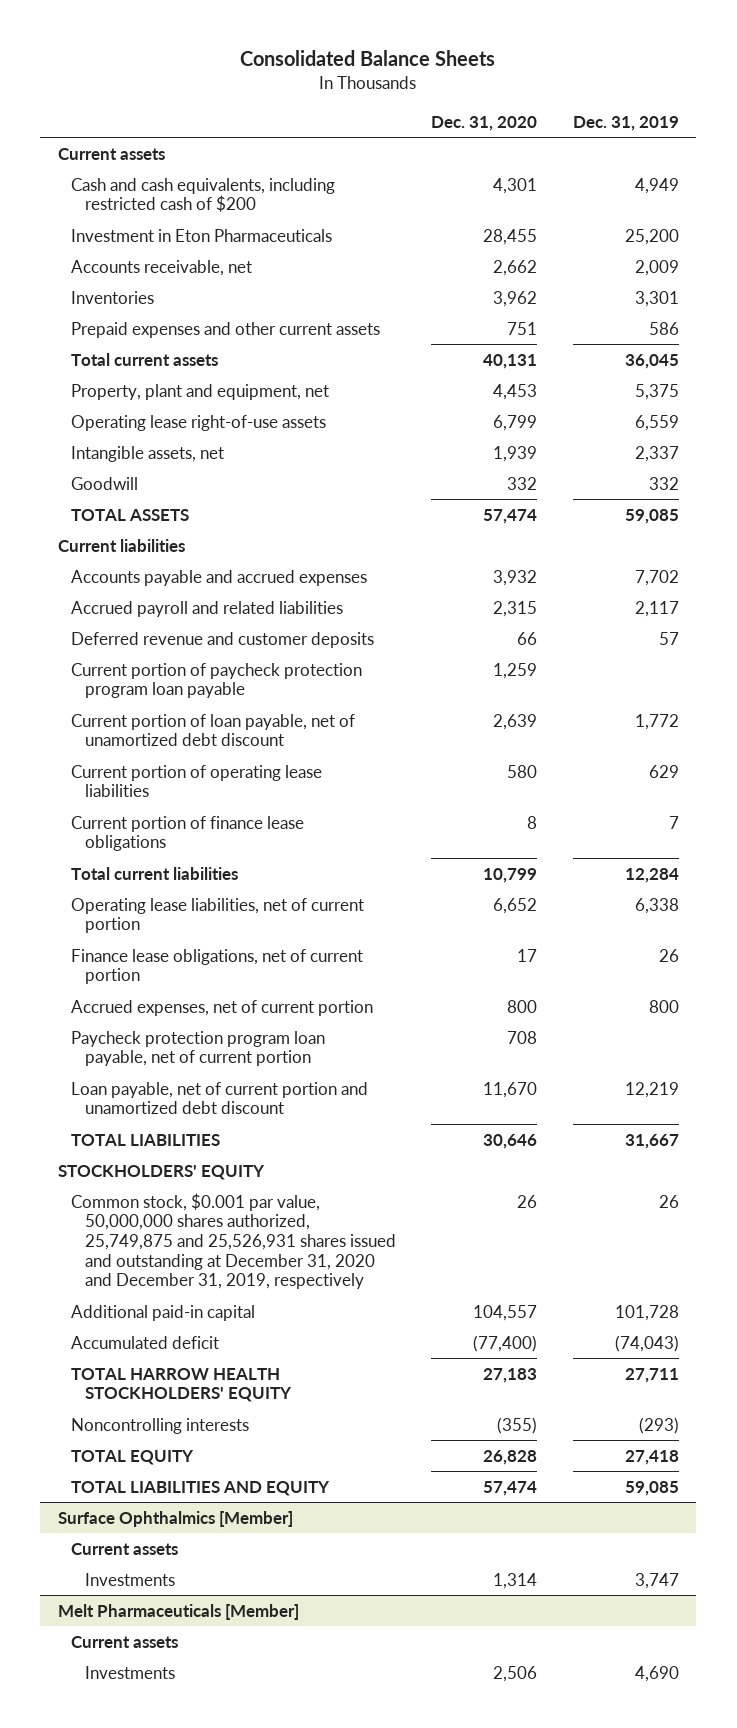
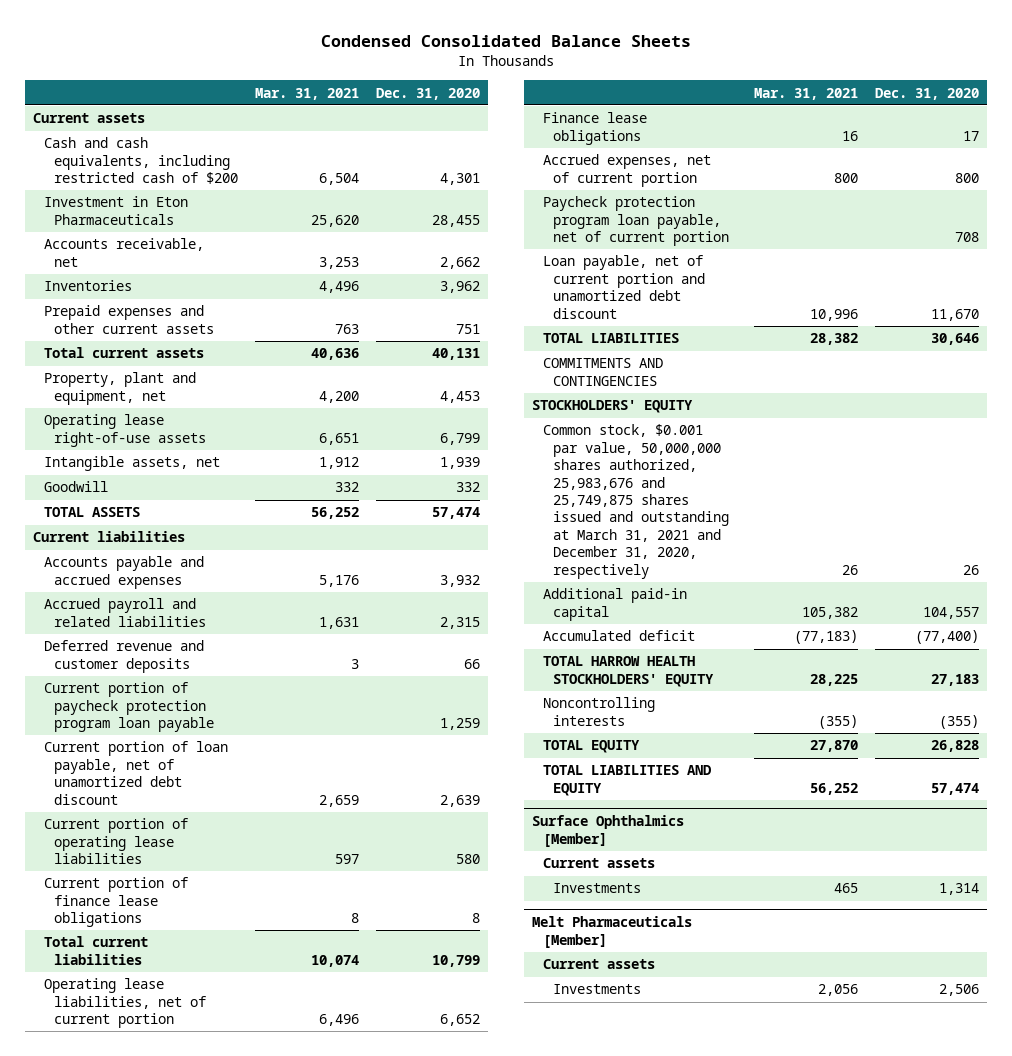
[240,50,496,67] Consolidated Balance Sheets -> [321,34,692,47] Condensed Consolidated Balance Sheets
[572,115,679,131] Dec. 31, 2019 -> none
none -> [254,87,359,100] Mar. 31, 2021
[71,948,364,985] Finance lease obligations, net of current portion -> [542,112,647,145] Finance lease obligations
none -> [542,358,663,386] COMMITMENTS AND CONTINGENCIES
[71,1192,397,1290] Common stock, $0.001 par value, 50,000,000 shares authorized, 25,749,875 and 25,526,931 shares issued and outstanding at December 31, 2020 and December 31, 2019, respectively -> [542,424,729,579] Common stock, $0.001 par value, 50,000,000 shares authorized, 25,983,676 and 25,749,875 shares issued and outstanding at March 31, 2021 and December 31, 2020, respectively

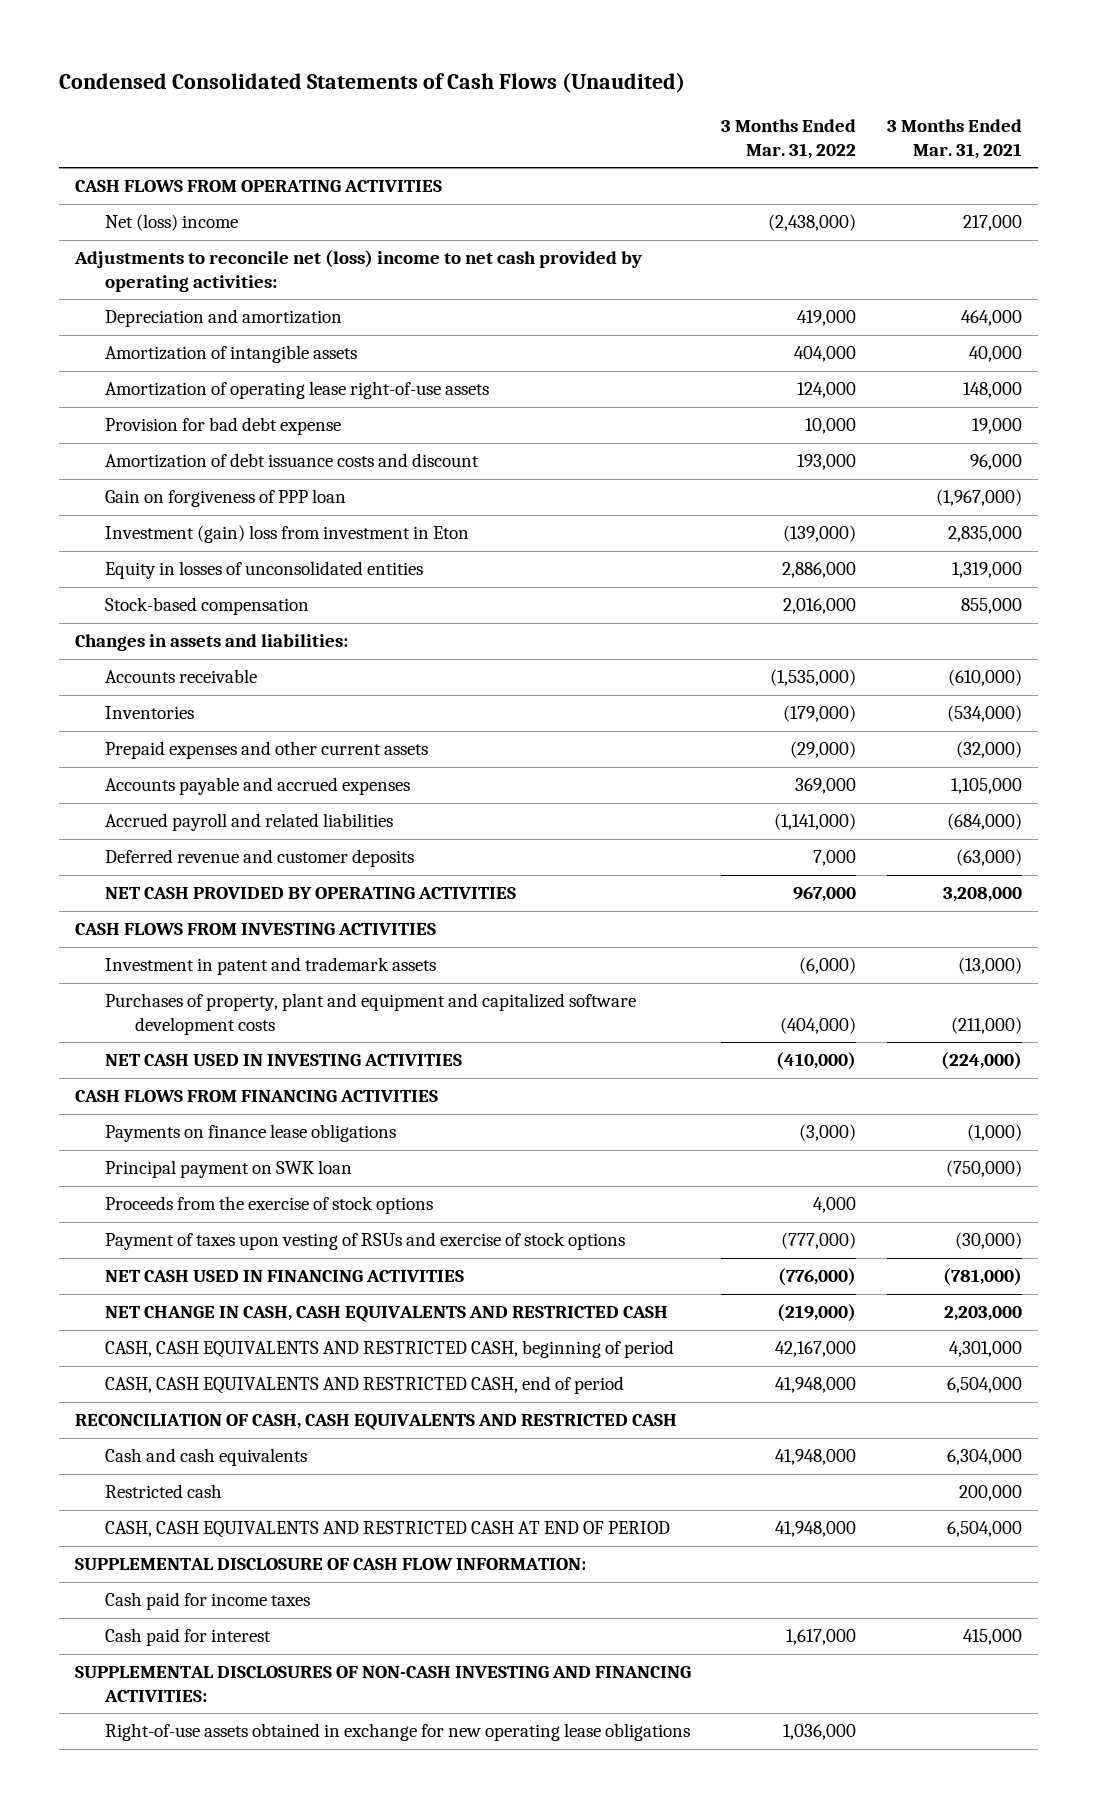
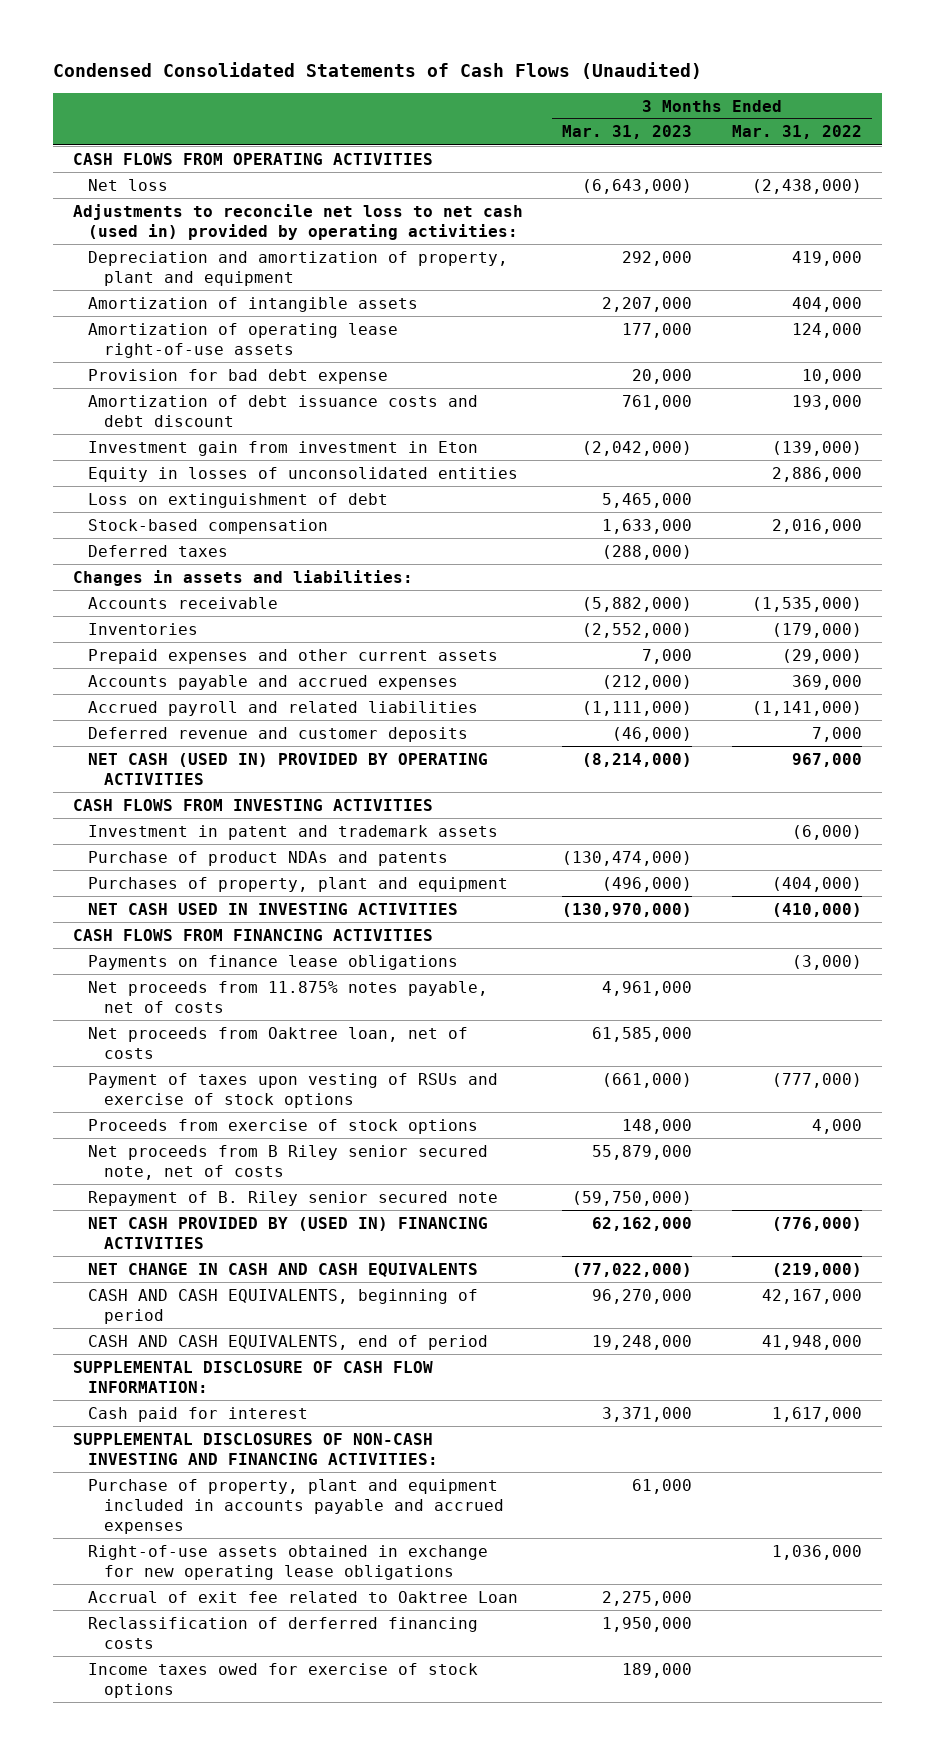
[887,119,1023,159] 3 Months Ended Mar. 31, 2021 -> none
none -> [562,125,693,140] Mar. 31, 2023
[104,214,238,232] Net (loss) income -> [88,178,169,191] Net loss
[73,250,642,292] Adjustments to reconcile net (loss) income to net cash provided by operating activities: -> [72,203,523,240] Adjustments to reconcile net loss to net cash (used in) provided by operating activities:
[104,309,342,328] Depreciation and amortization -> [88,250,509,286] Depreciation and amortization of property, plant and equipment
[104,489,346,508] Gain on forgiveness of PPP loan -> none
[104,453,479,469] Amortization of debt issuance costs and discount -> [88,394,479,427] Amortization of debt issuance costs and debt discount
[104,525,469,544] Investment (gain) loss from investment in Eton -> [88,440,479,456] Investment gain from investment in Eton
none -> [88,492,389,508] Loss on extinguishment of debt
none -> [88,544,229,557] Deferred taxes
[104,887,516,900] NET CASH PROVIDED BY OPERATING ACTIVITIES -> [88,752,489,785] NET CASH (USED IN) PROVIDED BY OPERATING ACTIVITIES
none -> [88,850,449,866] Purchase of product NDAs and patents
[104,993,636,1035] Purchases of property, plant and equipment and capitalized software development costs -> [88,876,509,892] Purchases of property, plant and equipment
[104,1160,352,1179] Principal payment on SWK loan -> none
[104,1196,433,1215] Proceeds from the exercise of stock options -> none
none -> [88,980,489,1013] Net proceeds from 11.875% notes payable, net of costs
none -> [88,1026,469,1059] Net proceeds from Oaktree loan, net of costs
[74,1414,677,1431] RECONCILIATION OF CASH, CASH EQUIVALENTS AND RESTRICTED CASH -> none
[104,1448,307,1467] Cash and cash equivalents -> none
[104,1484,222,1499] Restricted cash -> none
[104,1521,670,1539] CASH, CASH EQUIVALENTS AND RESTRICTED CASH AT END OF PERIOD -> none
none -> [88,1118,479,1134] Proceeds from exercise of stock options
none -> [88,1144,489,1180] Net proceeds from B Riley senior secured note, net of costs
none -> [88,1190,499,1206] Repayment of B. Riley senior secured note
[104,1270,464,1283] NET CASH USED IN FINANCING ACTIVITIES -> [88,1216,489,1249] NET CASH PROVIDED BY (USED IN) FINANCING ACTIVITIES
[104,1306,668,1323] NET CHANGE IN CASH, CASH EQUIVALENTS AND RESTRICTED CASH -> [88,1262,479,1277] NET CHANGE IN CASH AND CASH EQUIVALENTS
[104,1340,674,1359] CASH, CASH EQUIVALENTS AND RESTRICTED CASH, beginning of period -> [88,1288,479,1324] CASH AND CASH EQUIVALENTS, beginning of period
[104,1376,624,1395] CASH, CASH EQUIVALENTS AND RESTRICTED CASH, end of period -> [88,1334,489,1350] CASH AND CASH EQUIVALENTS, end of period
[104,1592,310,1611] Cash paid for income taxes -> none
none -> [88,1478,504,1534] Purchase of property, plant and equipment included in accounts payable and accrued expenses
none -> [88,1590,519,1603] Accrual of exit fee related to Oaktree Loan
none -> [88,1616,479,1649] Reclassification of derferred financing costs
none -> [88,1662,479,1698] Income taxes owed for exercise of stock options

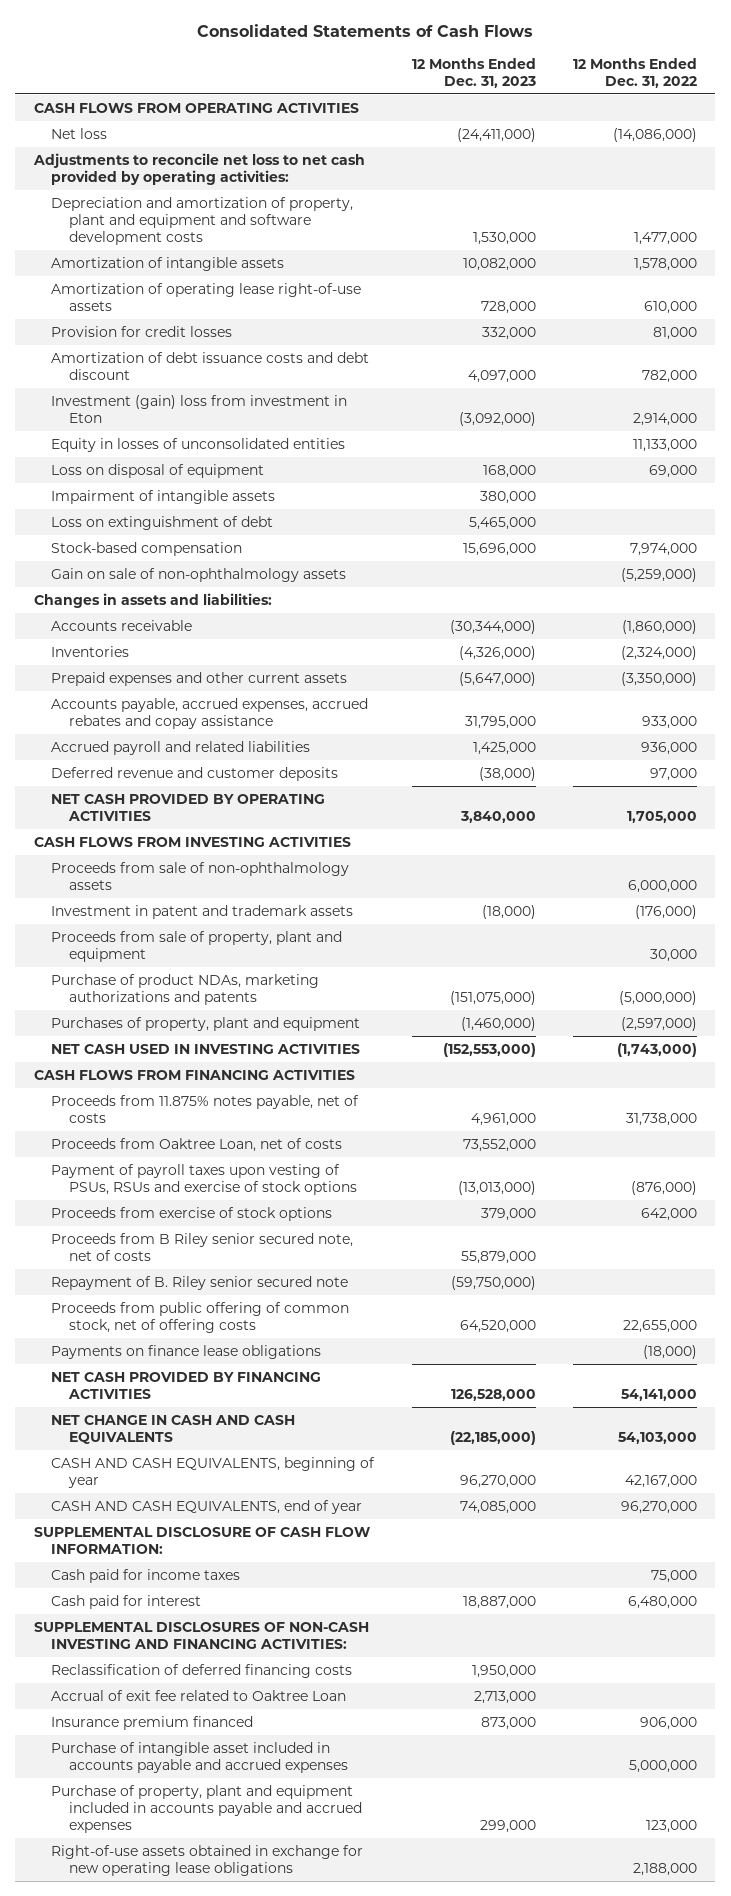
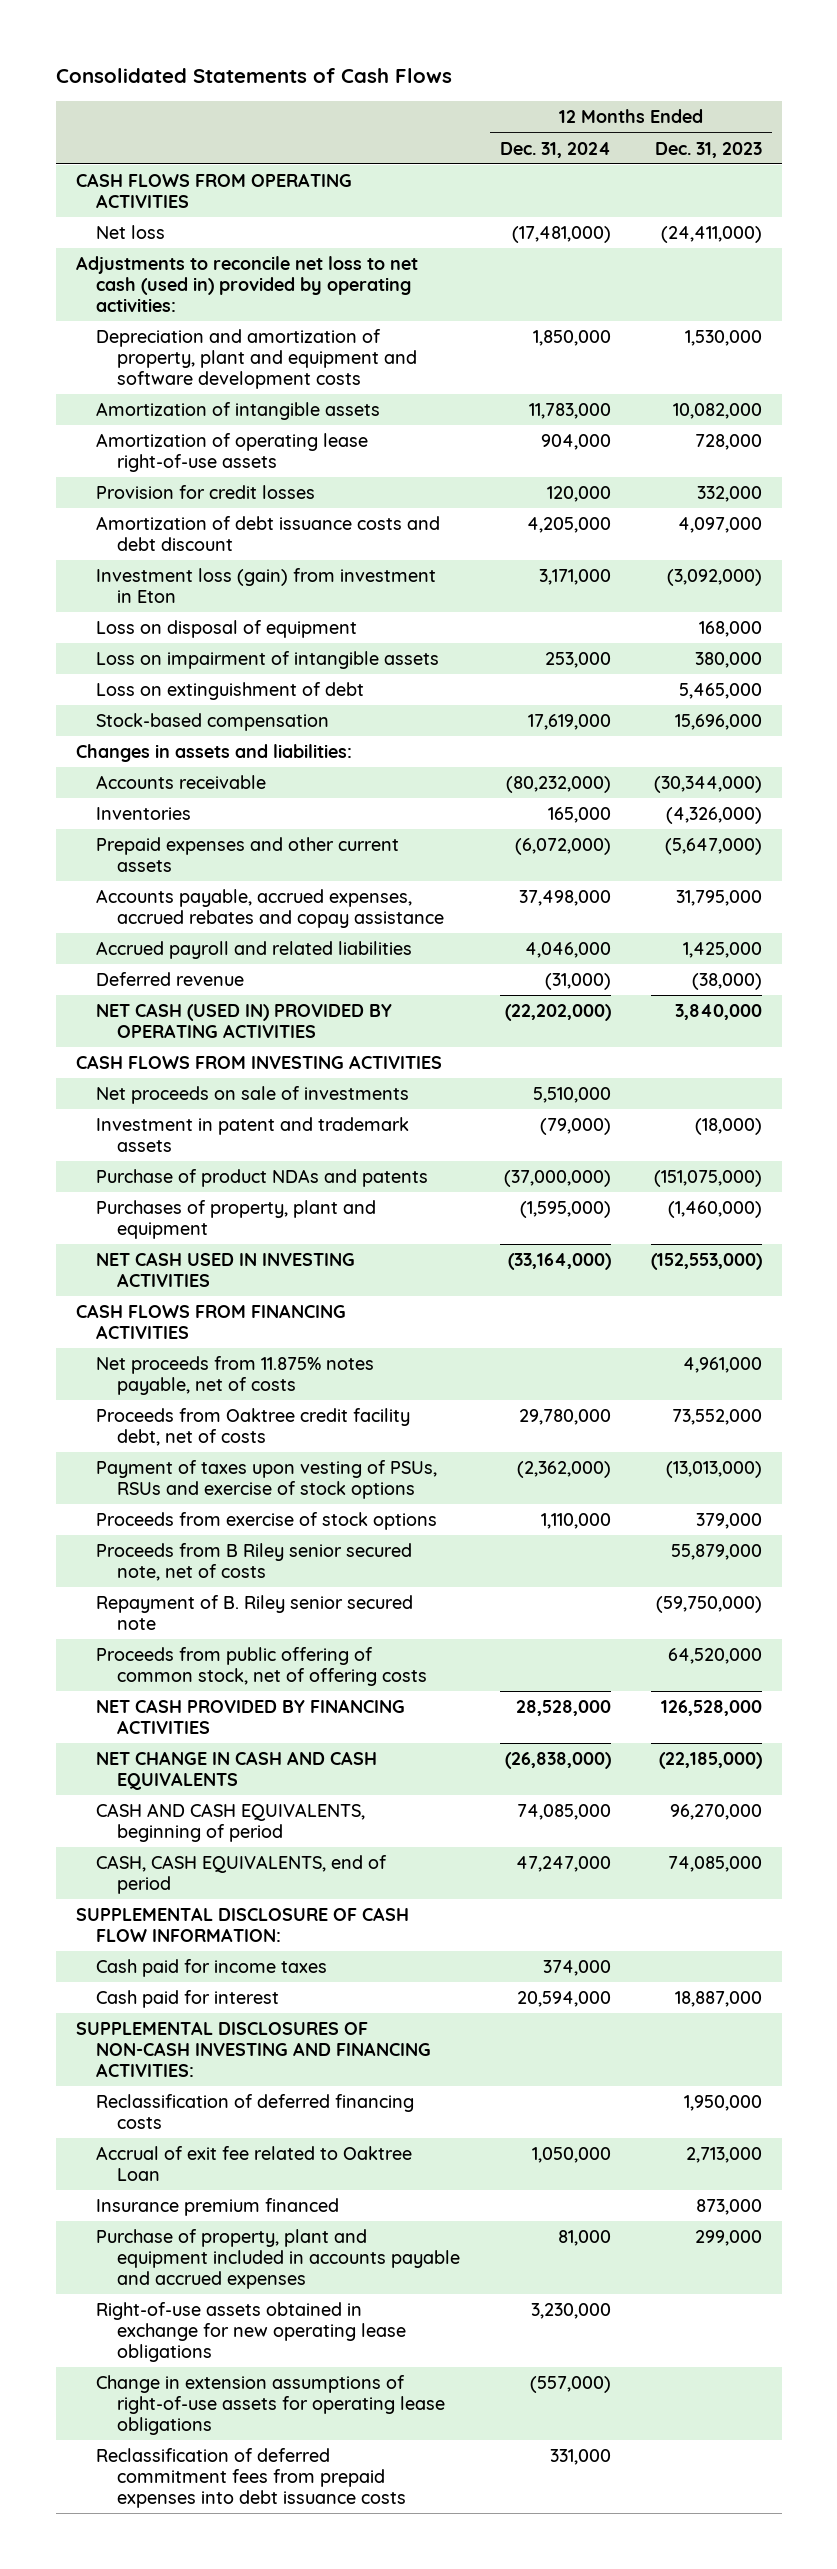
[572,57,697,88] 12 Months Ended Dec. 31, 2022 -> none
none -> [499,141,611,158] Dec. 31, 2024
[32,152,365,186] Adjustments to reconcile net loss to net cash provided by operating activities: -> [75,256,418,312] Adjustments to reconcile net loss to net cash (used in) provided by operating activities:
[51,437,346,452] Equity in losses of unconsolidated entities -> none
[51,394,348,424] Investment (gain) loss from investment in Eton -> [96,568,437,603] Investment loss (gain) from investment in Eton
[51,489,276,504] Impairment of intangible assets -> [96,651,440,670] Loss on impairment of intangible assets
[51,567,347,582] Gain on sale of non-ophthalmology assets -> none
[51,766,339,781] Deferred revenue and customer deposits -> none
none -> [96,972,245,987] Deferred revenue
[51,793,326,822] NET CASH PROVIDED BY OPERATING ACTIVITIES -> [96,1003,393,1038] NET CASH (USED IN) PROVIDED BY OPERATING ACTIVITIES
[51,861,350,891] Proceeds from sale of non-ophthalmology assets -> none
none -> [96,1086,410,1105] Net proceeds on sale of investments
[51,930,343,963] Proceeds from sale of property, plant and equipment -> none
[51,973,320,1006] Purchase of product NDAs, marketing authorizations and patents -> [96,1169,429,1188] Purchase of product NDAs and patents
[51,1094,360,1124] Proceeds from 11.875% notes payable, net of costs -> none
[51,1137,343,1152] Proceeds from Oaktree Loan, net of costs -> [96,1356,375,1395] Net proceeds from 11.875% notes payable, net of costs
[462,1138,536,1152] 73,552,000 -> [682,1357,762,1374] 4,961,000
none -> [96,1408,411,1446] Proceeds from Oaktree credit facility debt, net of costs
[51,1163,357,1196] Payment of payroll taxes upon vesting of PSUs, RSUs and exercise of stock options -> [96,1460,438,1499] Payment of taxes upon vesting of PSUs, RSUs and exercise of stock options
[51,1344,322,1359] Payments on finance lease obligations -> none
[51,1456,376,1489] CASH AND CASH EQUIVALENTS, beginning of year -> [96,1803,366,1842] CASH AND CASH EQUIVALENTS, beginning of period
[51,1499,363,1514] CASH AND CASH EQUIVALENTS, end of year -> [96,1855,388,1894] CASH, CASH EQUIVALENTS, end of period
[51,1741,348,1774] Purchase of intangible asset included in accounts payable and accrued expenses -> none
none -> [96,2375,446,2435] Change in extension assumptions of right-of-use assets for operating lease obligations
none -> [96,2448,407,2508] Reclassification of deferred commitment fees from prepaid expenses into debt issuance costs

